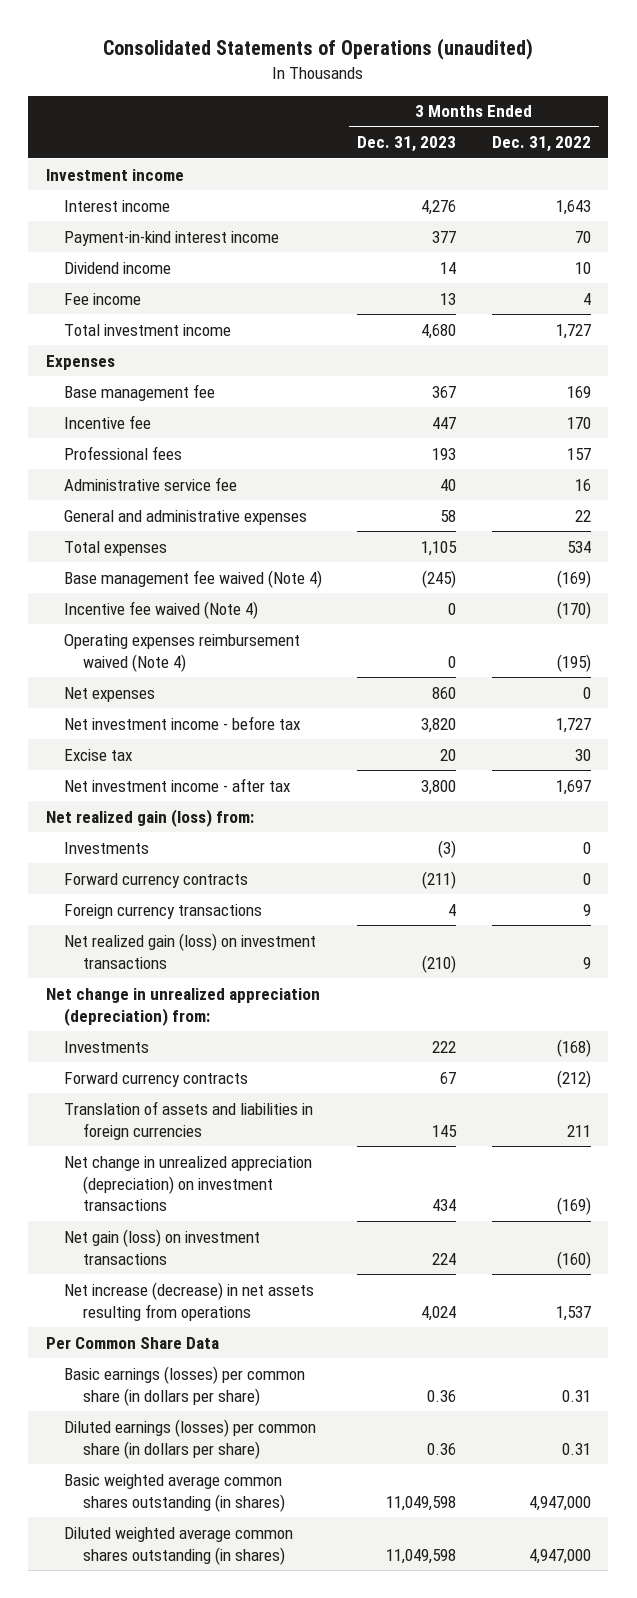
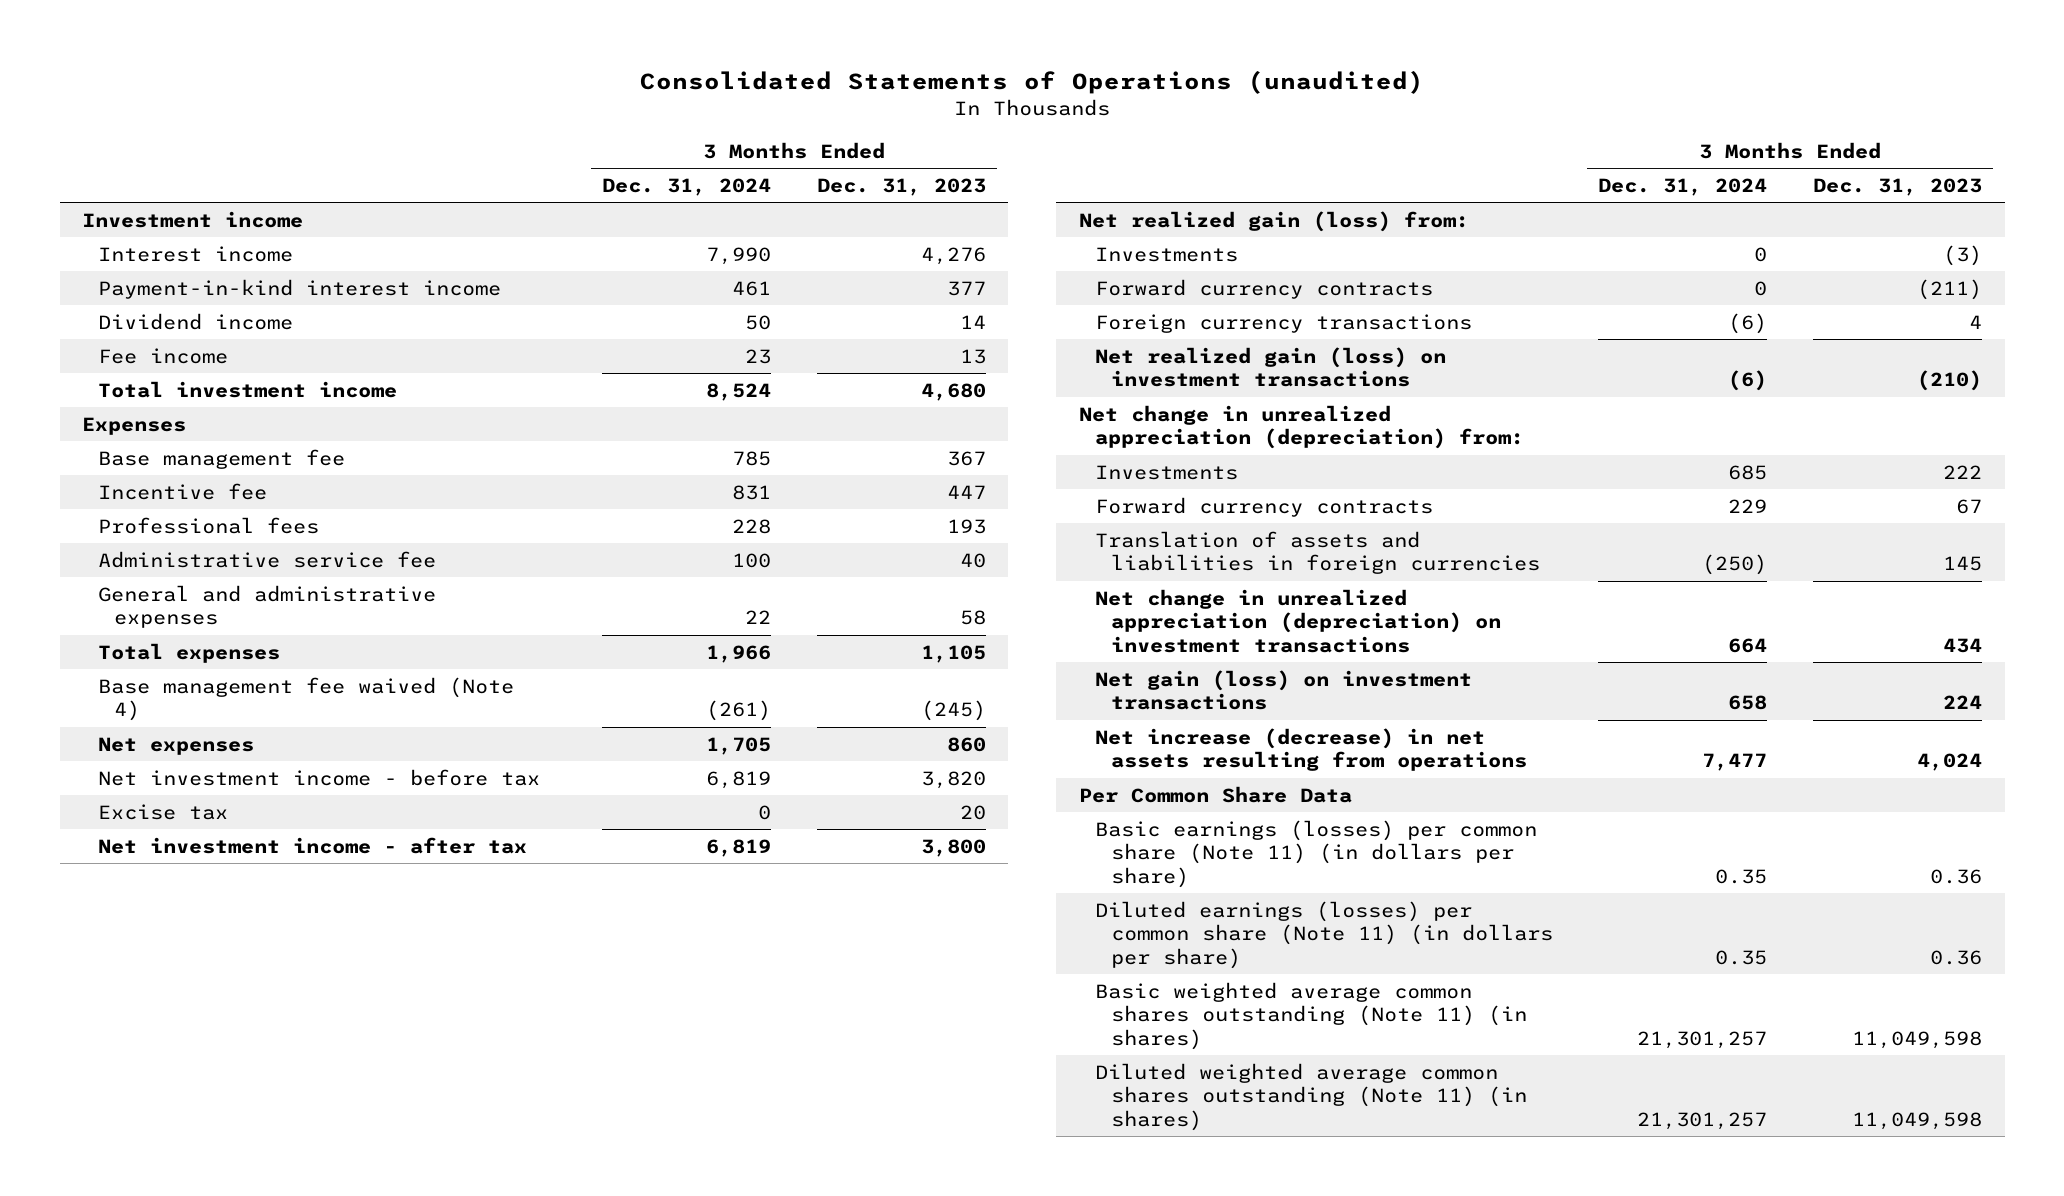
[491,136,591,153] Dec. 31, 2022 -> none
none -> [601,177,771,196] Dec. 31, 2024
[64,600,259,619] Incentive fee waived (Note 4) -> none
[64,633,301,672] Operating expenses reimbursement waived (Note 4) -> none
[64,1365,306,1406] Basic earnings (losses) per common share (in dollars per share) -> [1094,819,1537,889] Basic earnings (losses) per common share (Note 11) (in dollars per share)
[64,1418,317,1459] Diluted earnings (losses) per common share (in dollars per share) -> [1094,900,1553,970] Diluted earnings (losses) per common share (Note 11) (in dollars per share)
[64,1473,285,1512] Basic weighted average common shares outstanding (in shares) -> [1094,981,1527,1051] Basic weighted average common shares outstanding (Note 11) (in shares)
[64,1526,294,1565] Diluted weighted average common shares outstanding (in shares) -> [1094,1062,1527,1132] Diluted weighted average common shares outstanding (Note 11) (in shares)

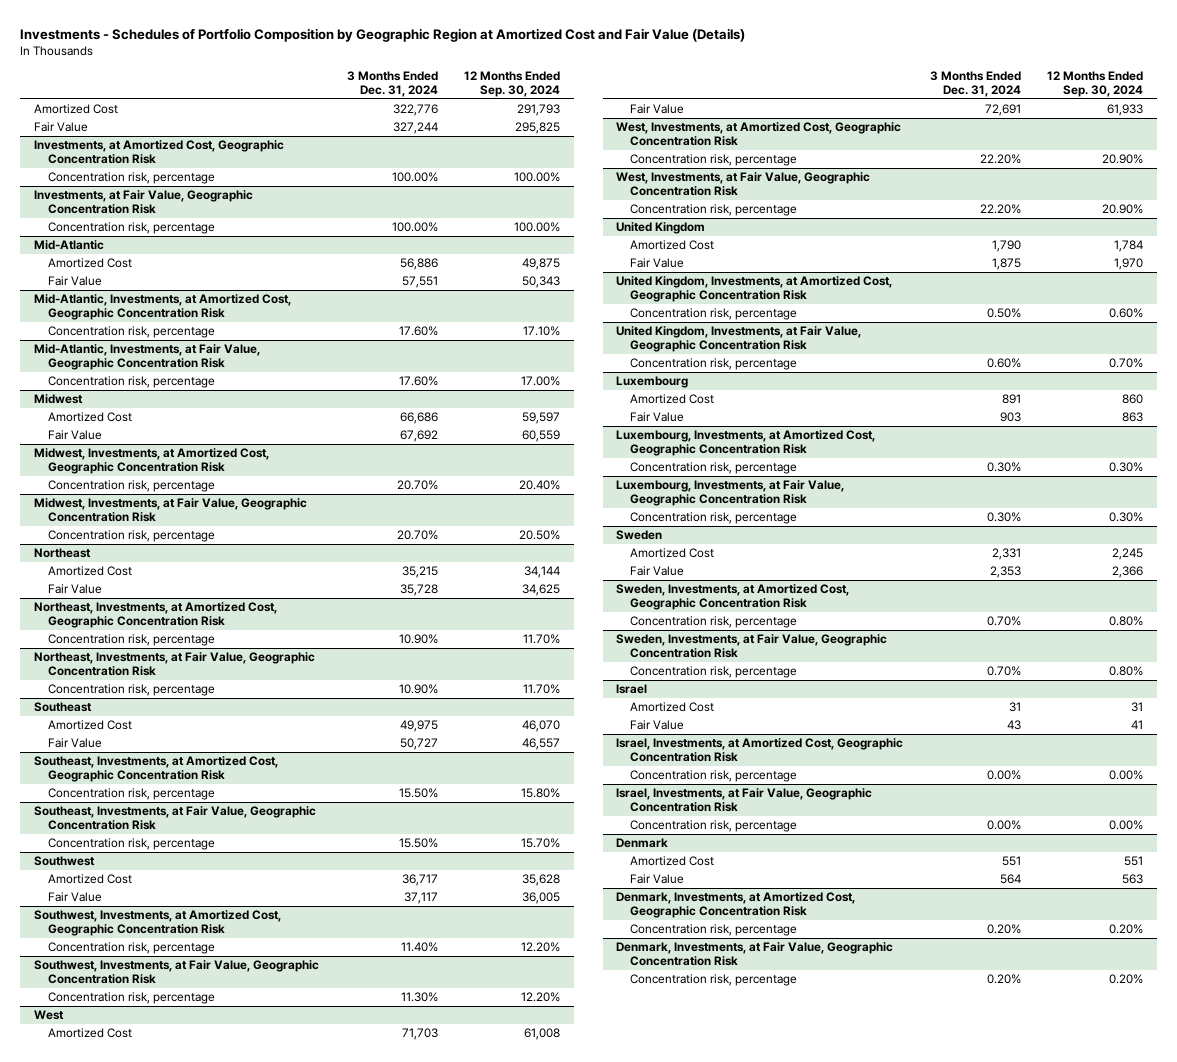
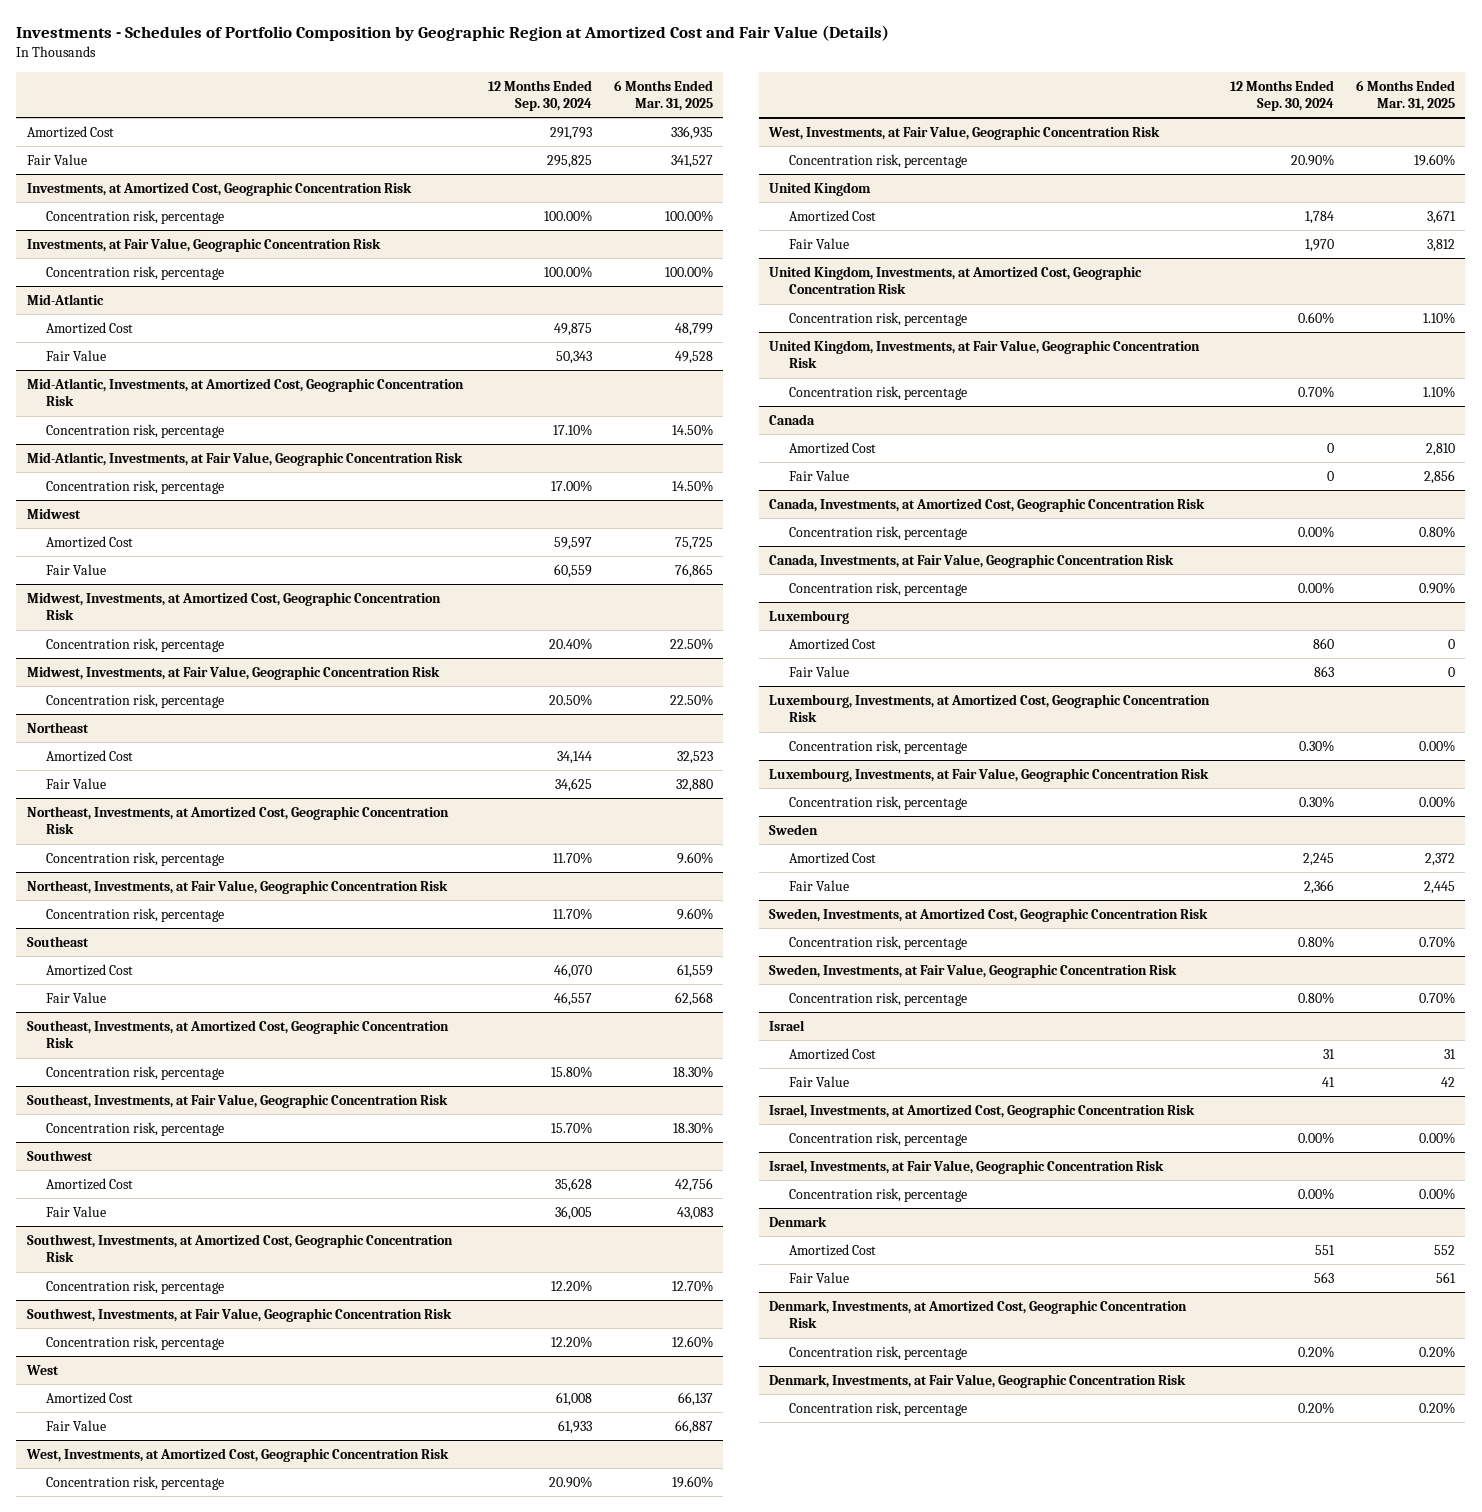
[347,70,439,97] 3 Months Ended Dec. 31, 2024 -> none
none -> [613,79,713,111] 6 Months Ended Mar. 31, 2025
none -> [769,413,816,425] Canada
none -> [788,441,876,454] Amortized Cost
none -> [788,469,849,481] Fair Value
none -> [769,497,1206,512] Canada, Investments, at Amortized Cost, Geographic Concentration Risk
none -> [788,525,967,540] Concentration risk, percentage
none -> [769,553,1175,568] Canada, Investments, at Fair Value, Geographic Concentration Risk
none -> [788,581,967,596] Concentration risk, percentage

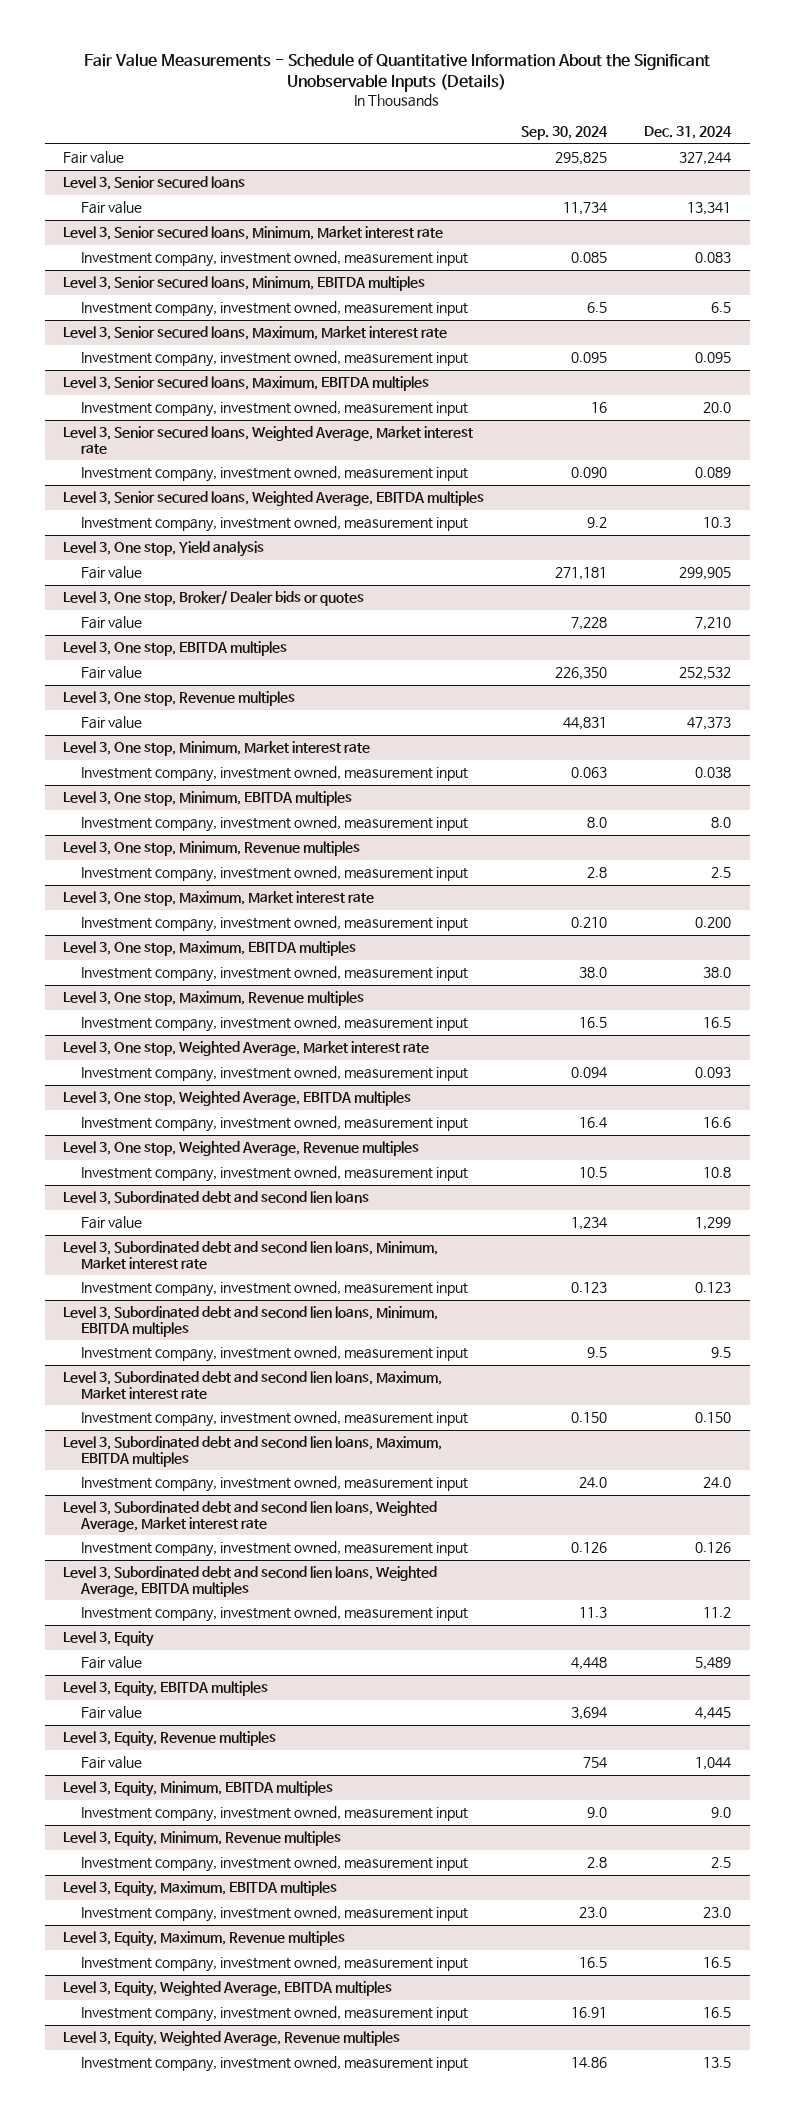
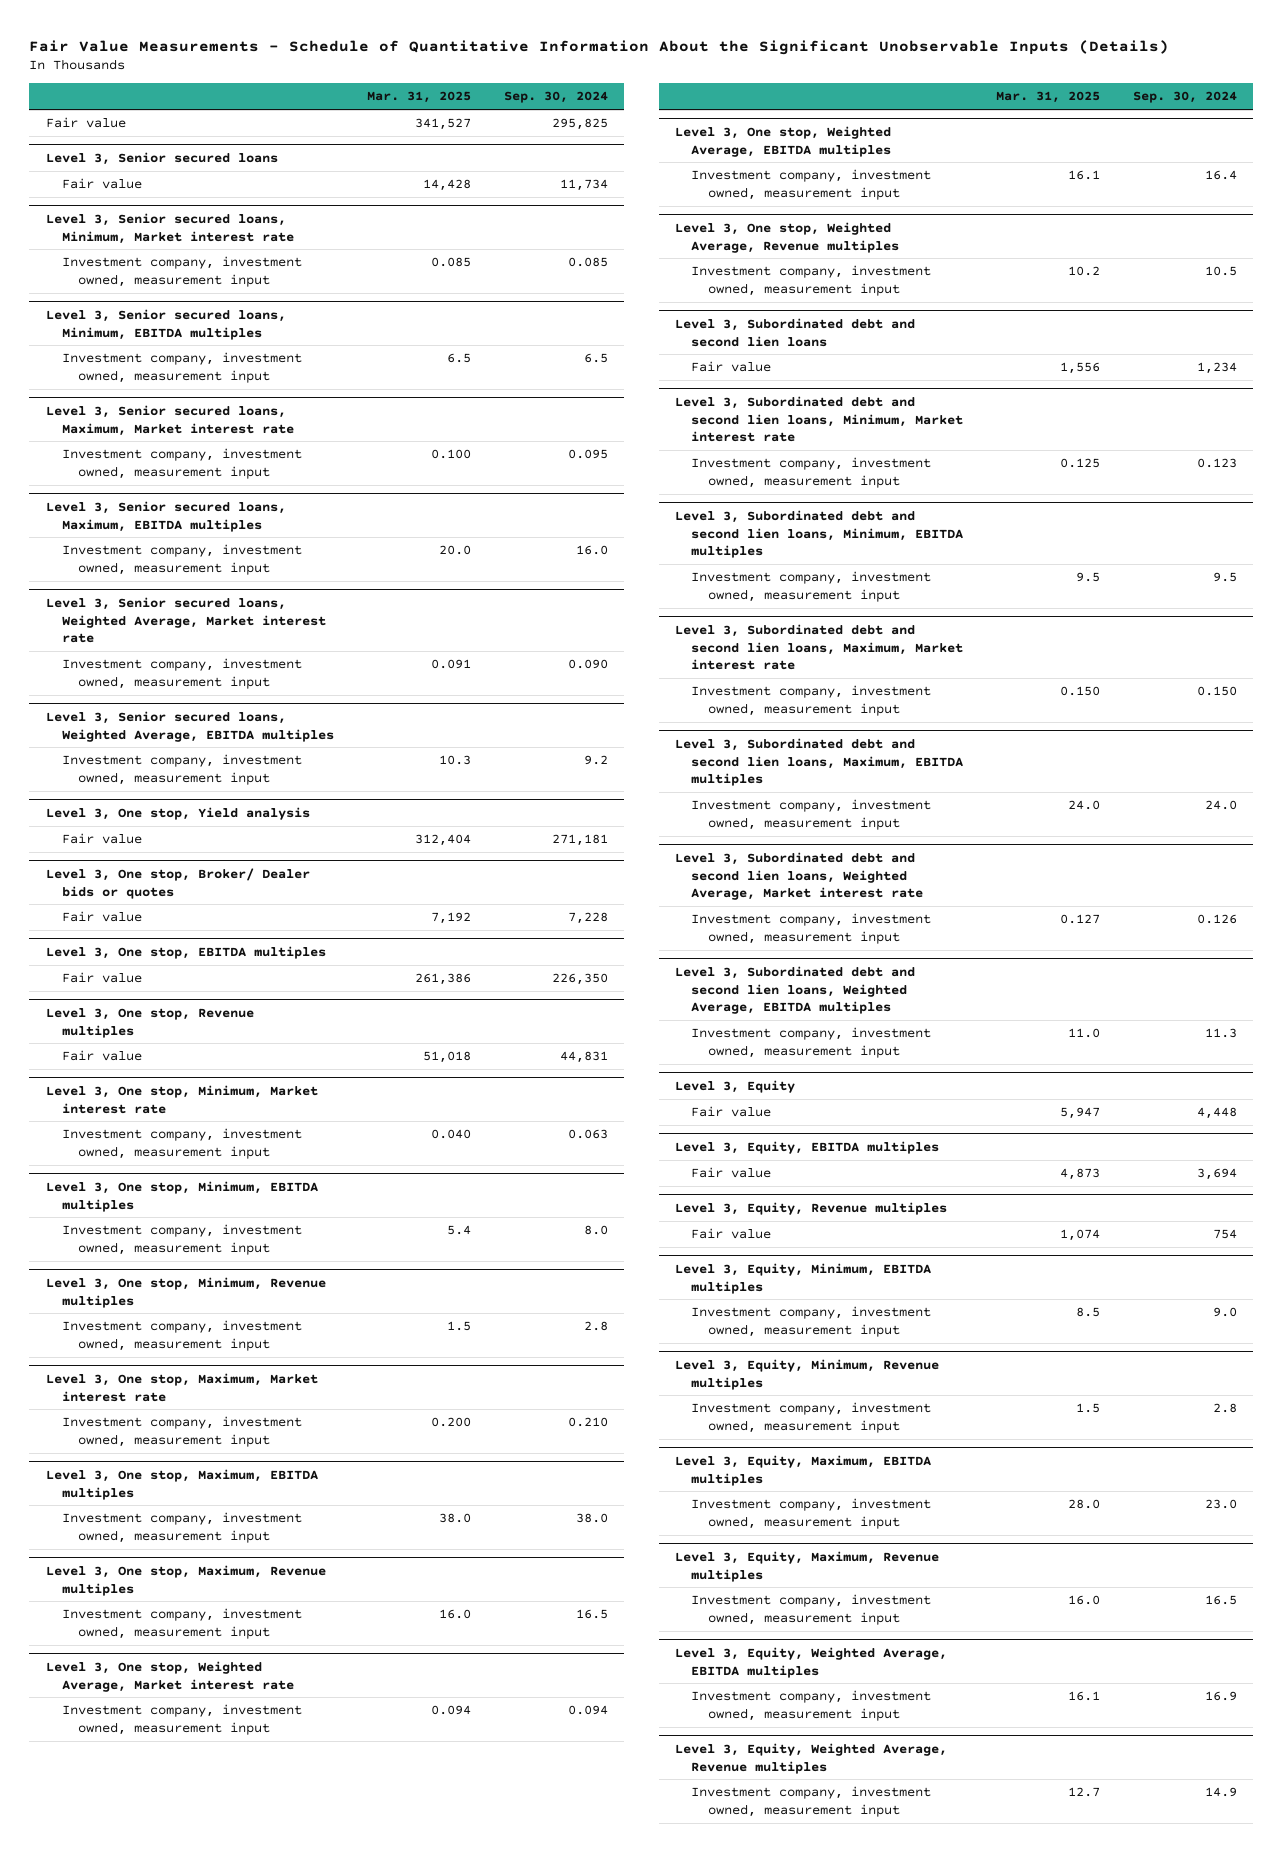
[644,126,733,140] Dec. 31, 2024 -> none
none -> [366,91,471,104] Mar. 31, 2025
[591,402,608,414] 16 -> [575,545,608,556] 16.0
[571,2007,608,2019] 16.91 -> [1204,1691,1237,1702] 16.9
[571,2057,608,2069] 14.86 -> [1204,1787,1237,1798] 14.9

